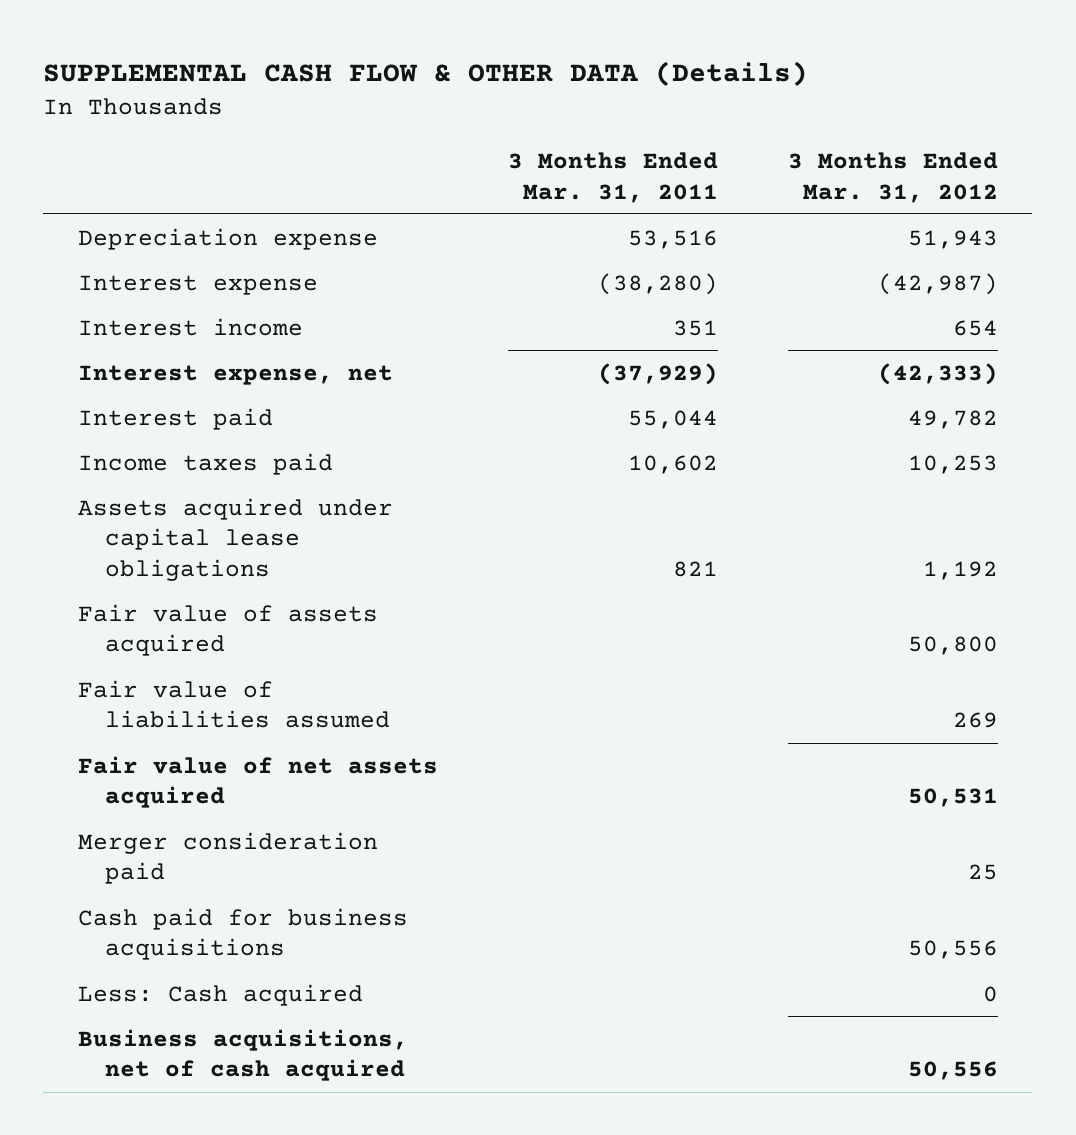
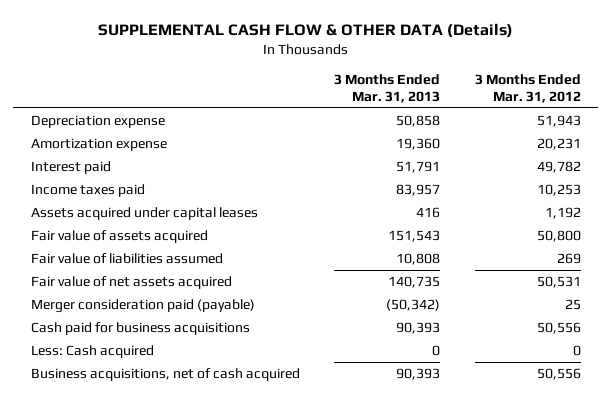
[507,151,718,203] 3 Months Ended Mar. 31, 2011 -> none
none -> [334,74,441,103] 3 Months Ended Mar. 31, 2013
[77,274,318,295] Interest expense -> none
[77,317,303,336] Interest income -> none
[77,364,393,385] Interest expense, net -> none
none -> [30,137,167,151] Amortization expense
[77,497,393,581] Assets acquired under capital lease obligations -> [30,206,258,220] Assets acquired under capital leases
[77,831,378,885] Merger consideration paid -> [30,298,255,313] Merger consideration paid (payable)

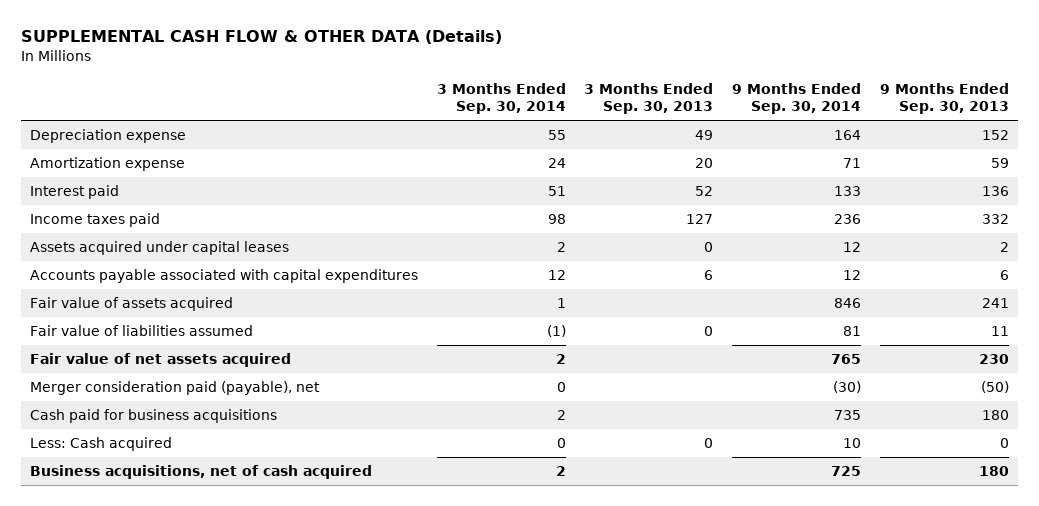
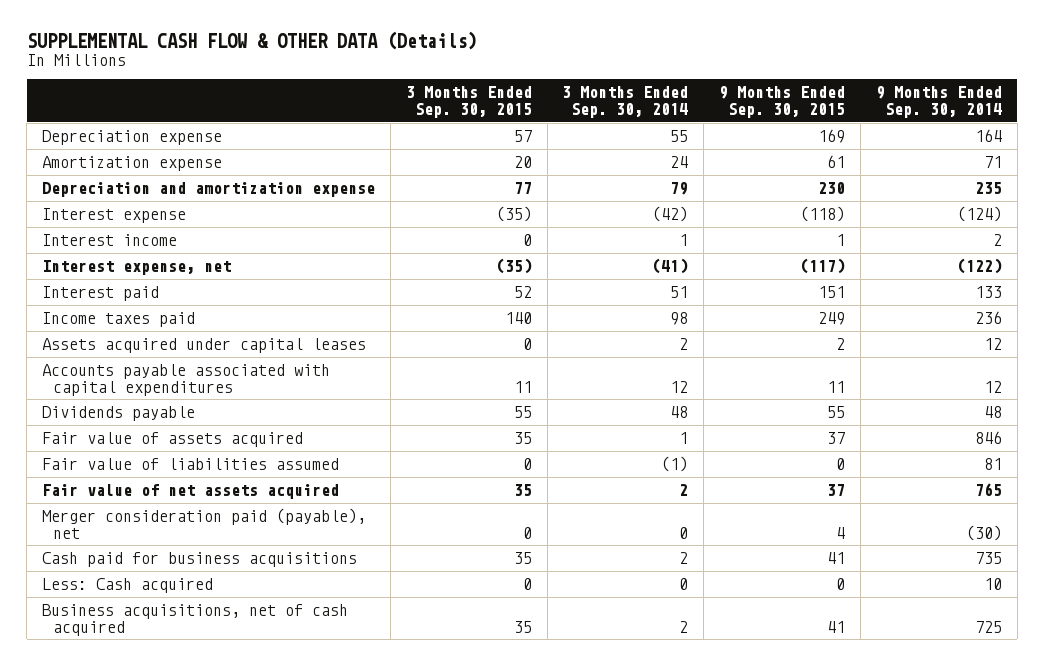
[584,82,714,115] 3 Months Ended Sep. 30, 2013 -> none
[879,82,1009,115] 9 Months Ended Sep. 30, 2013 -> none
none -> [405,86,532,118] 3 Months Ended Sep. 30, 2015
none -> [719,86,846,118] 9 Months Ended Sep. 30, 2015
none -> [42,181,376,197] Depreciation and amortization expense
none -> [42,207,187,223] Interest expense
none -> [42,233,178,246] Interest income
none -> [42,259,232,275] Interest expense, net
none -> [42,405,196,421] Dividends payable

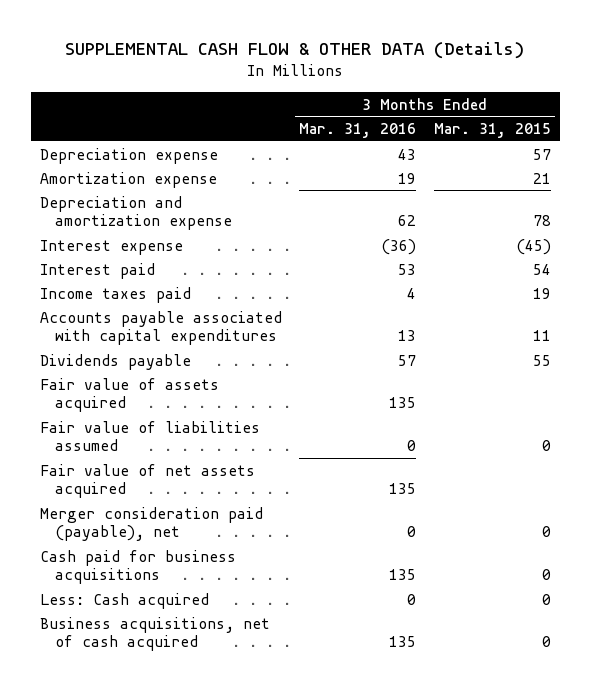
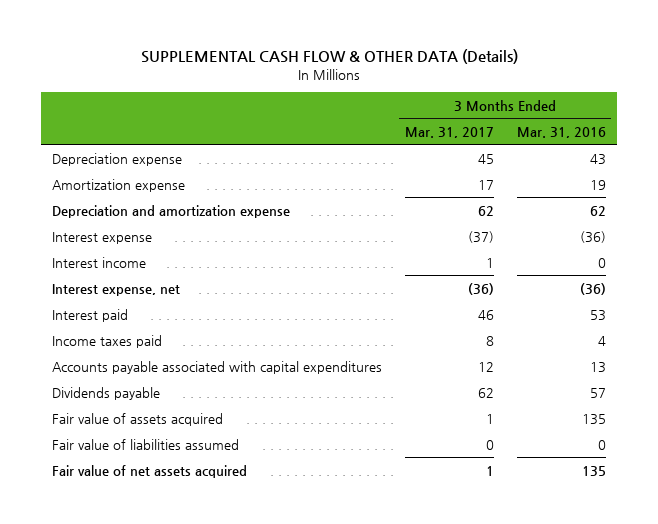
[433,123,551,139] Mar. 31, 2015 -> none
none -> [404,126,494,138] Mar. 31, 2017
none -> [52,256,147,268] Interest income
none -> [52,283,181,296] Interest expense, net
[39,506,263,541] Merger consideration paid (payable), net -> none
[39,549,236,584] Cash paid for business acquisitions -> none
[39,592,209,609] Less: Cash acquired -> none
[39,616,270,651] Business acquisitions, net of cash acquired -> none

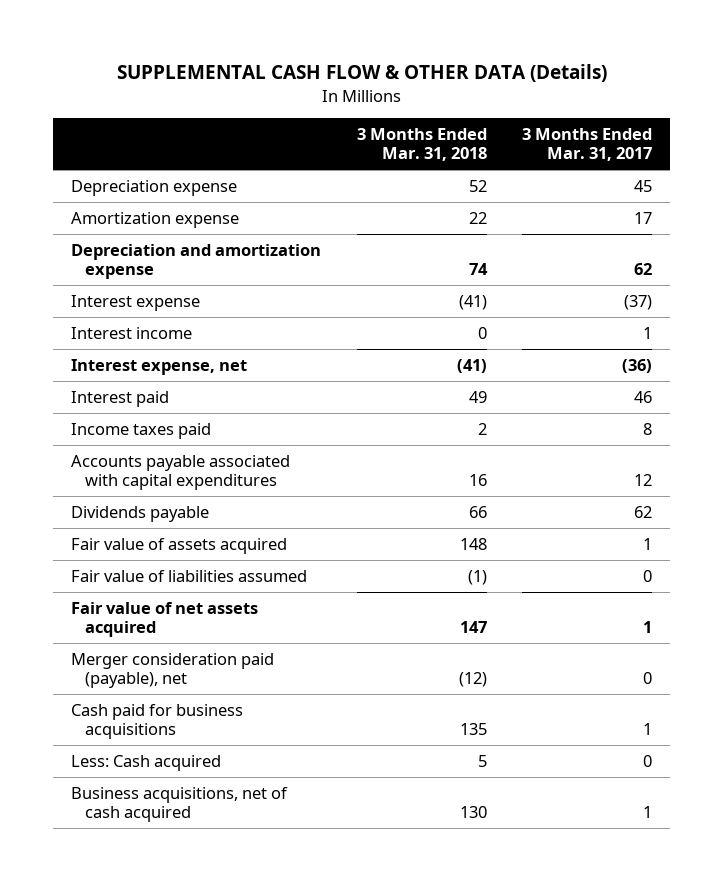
[516,126,606,138] Mar. 31, 2016 -> none
none -> [356,128,487,162] 3 Months Ended Mar. 31, 2018
none -> [71,652,275,689] Merger consideration paid (payable), net
none -> [71,703,244,740] Cash paid for business acquisitions
none -> [71,754,222,771] Less: Cash acquired
none -> [71,786,289,823] Business acquisitions, net of cash acquired

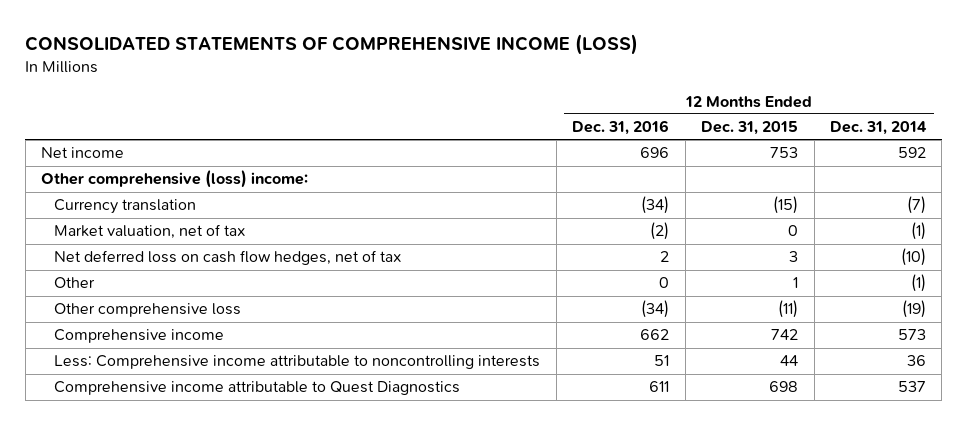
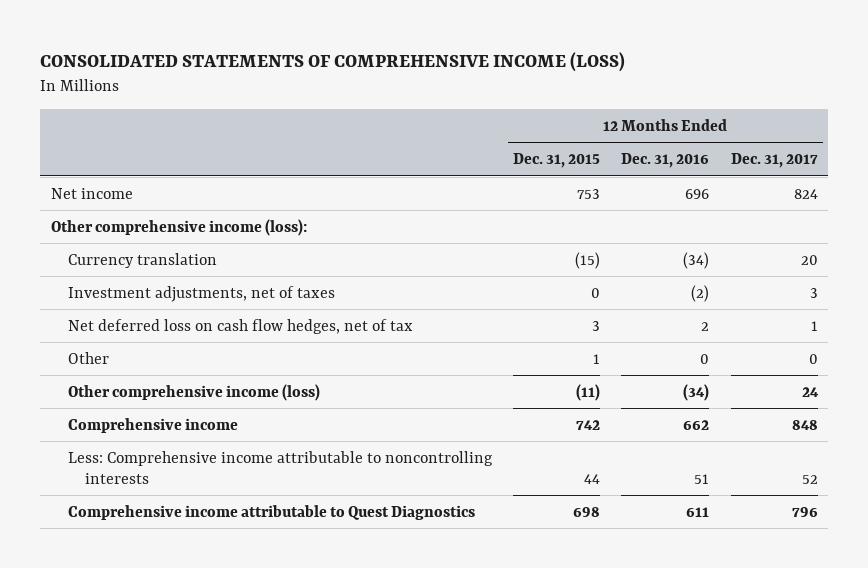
[829,121,927,136] Dec. 31, 2014 -> none
none -> [730,152,818,168] Dec. 31, 2017
[40,170,308,189] Other comprehensive (loss) income: -> [50,218,307,236] Other comprehensive income (loss):
[54,224,246,240] Market valuation, net of tax -> [67,285,335,302] Investment adjustments, net of taxes
[54,303,242,318] Other comprehensive loss -> [67,383,320,401] Other comprehensive income (loss)

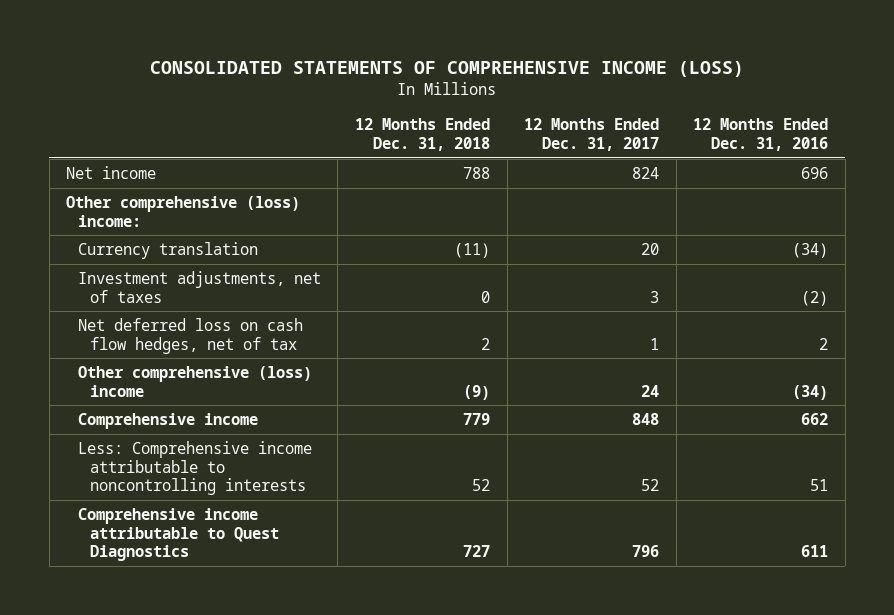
[512,152,600,168] Dec. 31, 2015 -> none
none -> [354,118,490,151] 12 Months Ended Dec. 31, 2018
[50,218,307,236] Other comprehensive income (loss): -> [66,196,301,227] Other comprehensive (loss) income:
[67,351,109,364] Other -> none
[67,383,320,401] Other comprehensive income (loss) -> [77,366,312,397] Other comprehensive (loss) income

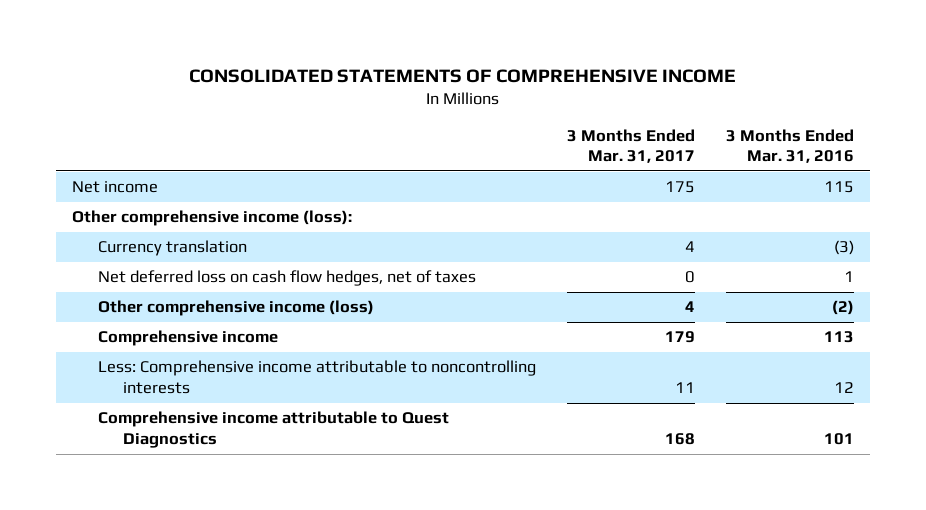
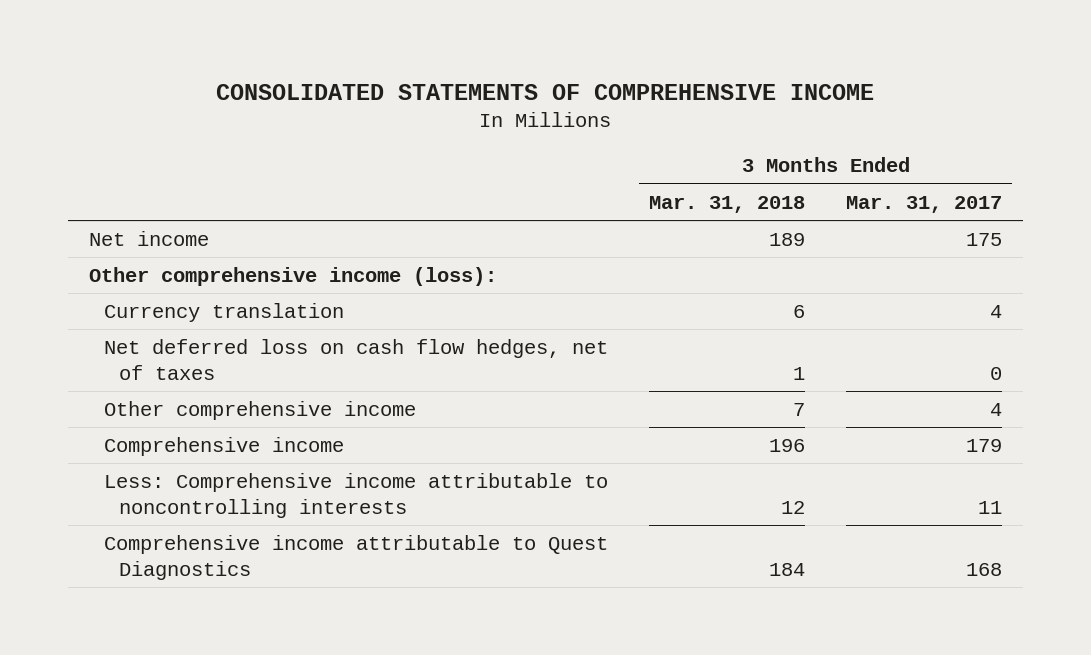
[725,128,854,164] 3 Months Ended Mar. 31, 2016 -> none
none -> [649,195,806,213] Mar. 31, 2018
[97,300,374,317] Other comprehensive income (loss) -> [104,400,417,420] Other comprehensive income

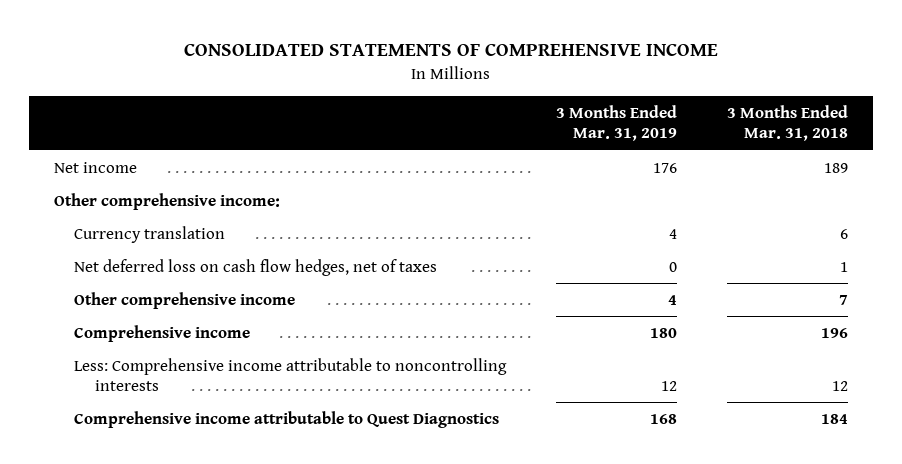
[846,195,1003,213] Mar. 31, 2017 -> none
none -> [556,105,678,142] 3 Months Ended Mar. 31, 2019
[88,266,497,286] Other comprehensive income (loss): -> [54,193,281,211] Other comprehensive income:

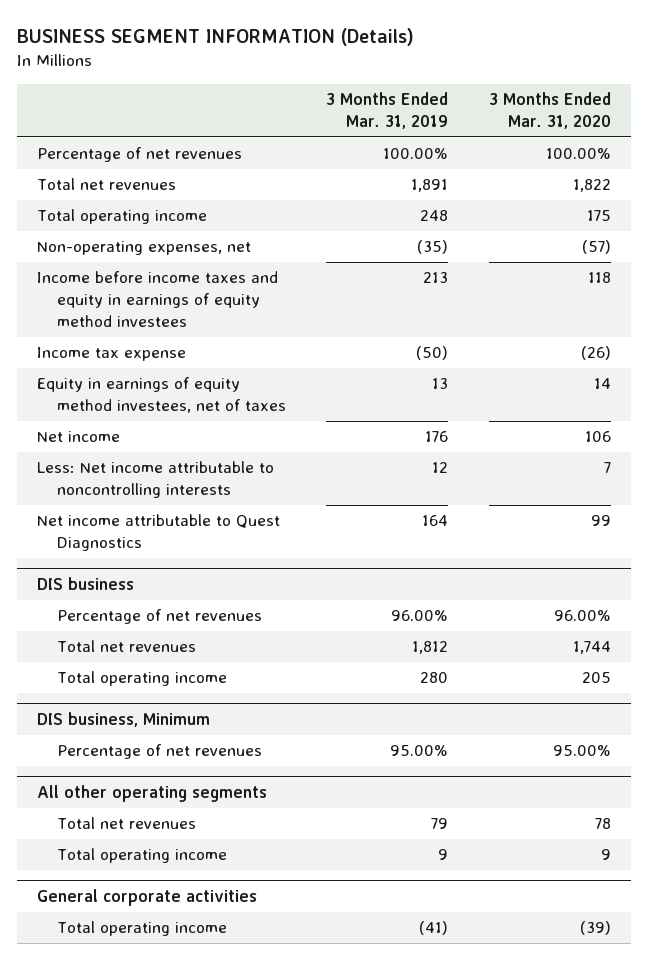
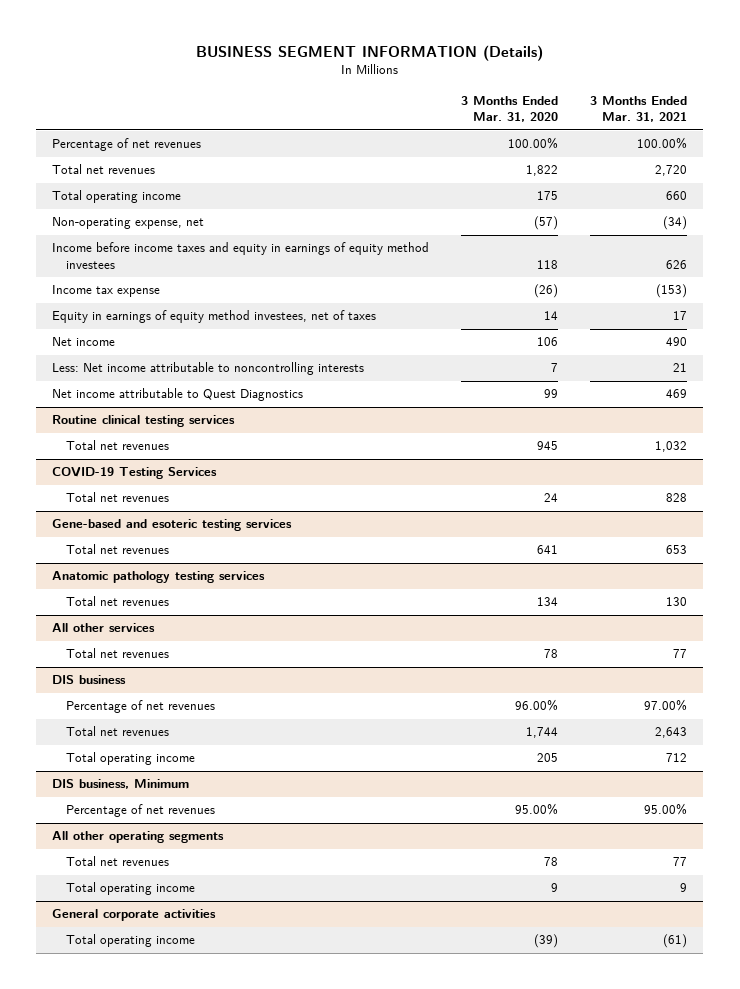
[326,92,449,129] 3 Months Ended Mar. 31, 2019 -> none
none -> [590,95,688,123] 3 Months Ended Mar. 31, 2021
[37,241,252,256] Non-operating expenses, net -> [52,217,205,230] Non-operating expense, net
none -> [52,415,236,428] Routine clinical testing services
none -> [66,440,170,451] Total net revenues
none -> [52,467,218,480] COVID-19 Testing Services
none -> [66,492,170,503] Total net revenues
none -> [52,519,293,532] Gene-based and esoteric testing services
none -> [66,544,170,555] Total net revenues
none -> [52,571,266,584] Anatomic pathology testing services
none -> [66,596,170,607] Total net revenues
none -> [52,623,156,633] All other services
none -> [66,648,170,659] Total net revenues

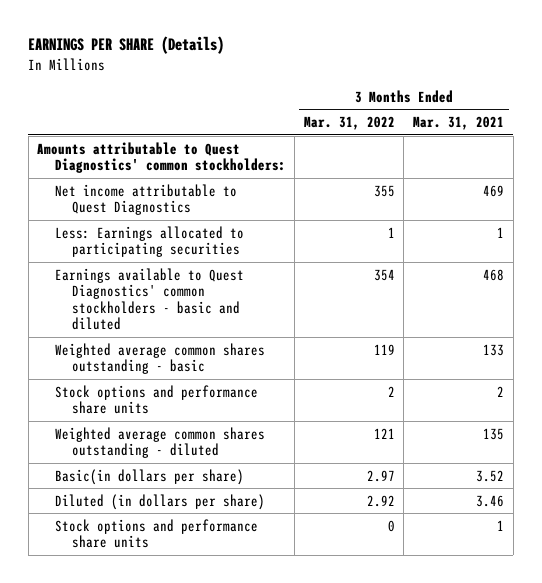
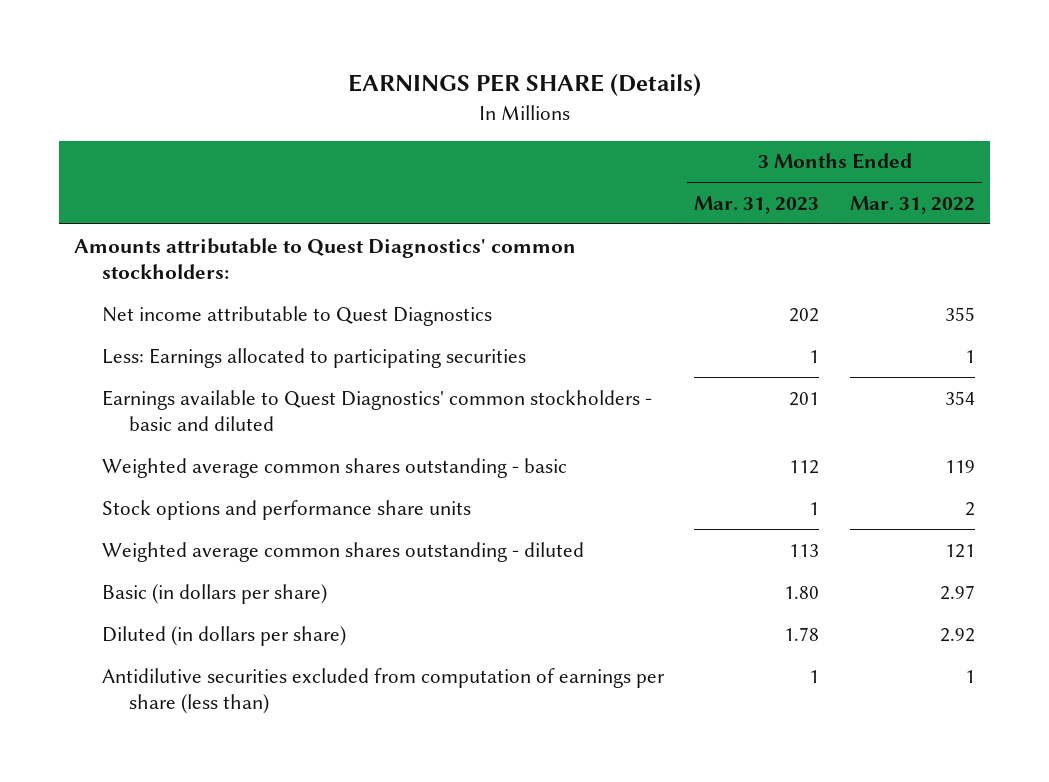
[413,116,505,131] Mar. 31, 2021 -> none
none -> [694,195,820,214] Mar. 31, 2023
[54,468,244,485] Basic(in dollars per share) -> [101,583,327,604] Basic (in dollars per share)
[54,518,258,549] Stock options and performance share units -> none
none -> [101,667,665,714] Antidilutive securities excluded from computation of earnings per share (less than)

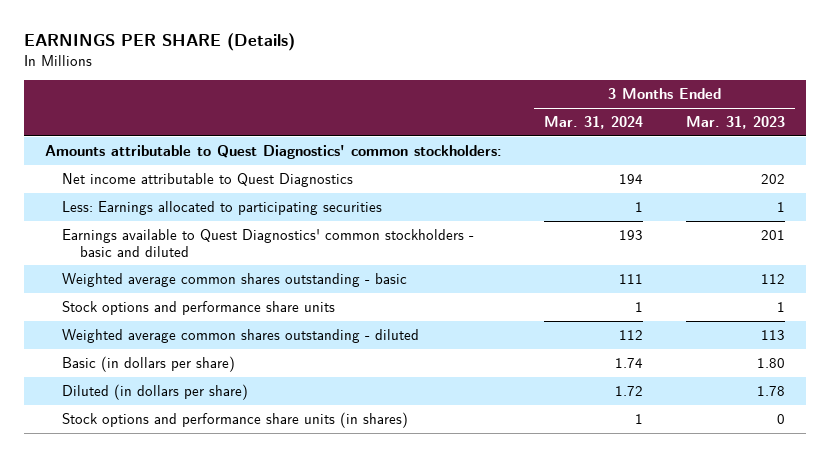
[849,195,975,214] Mar. 31, 2022 -> none
none -> [544,115,644,129] Mar. 31, 2024
[101,667,665,714] Antidilutive securities excluded from computation of earnings per share (less than) -> none
none -> [62,411,409,428] Stock options and performance share units (in shares)

